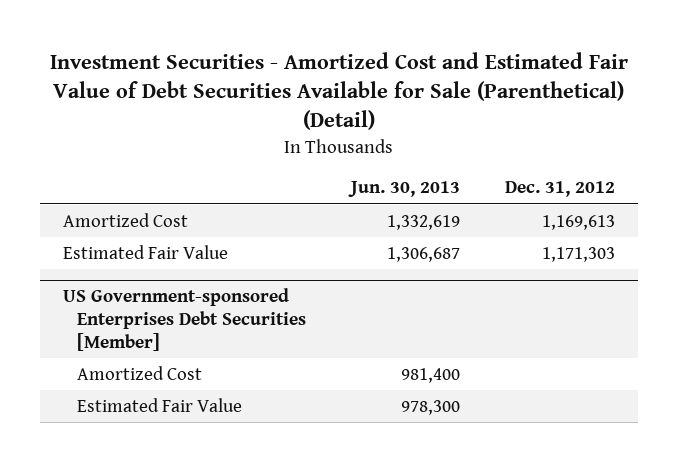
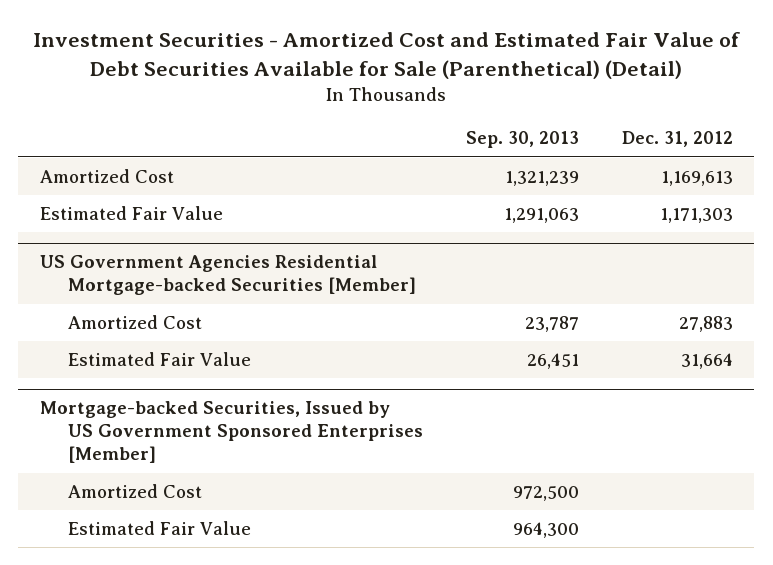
[347,181,460,198] Jun. 30, 2013 -> none
none -> [466,131,580,149] Sep. 30, 2013
none -> [39,255,417,296] US Government Agencies Residential Mortgage-backed Securities [Member]
none -> [68,315,203,330] Amortized Cost
none -> [68,352,252,367] Estimated Fair Value
[62,288,306,351] US Government-sponsored Enterprises Debt Securities [Member] -> [39,401,424,464] Mortgage-backed Securities, Issued by US Government Sponsored Enterprises [Member]

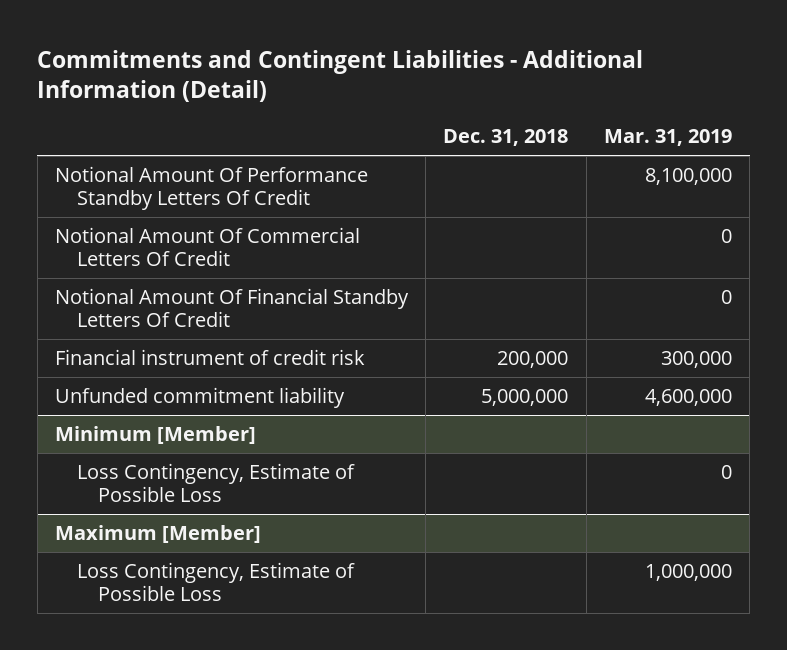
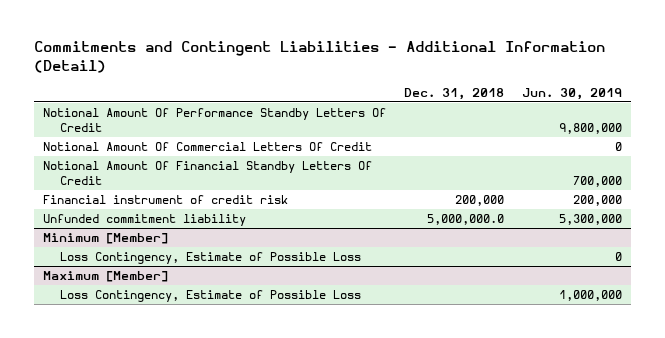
[603,129,732,147] Mar. 31, 2019 -> none
none -> [521,87,622,100] Jun. 30, 2019
[481,388,569,406] 5,000,000 -> [426,213,504,225] 5,000,000.0

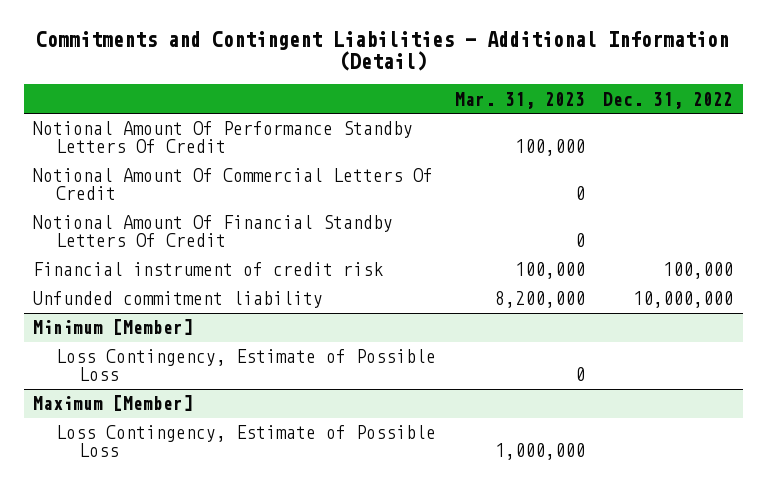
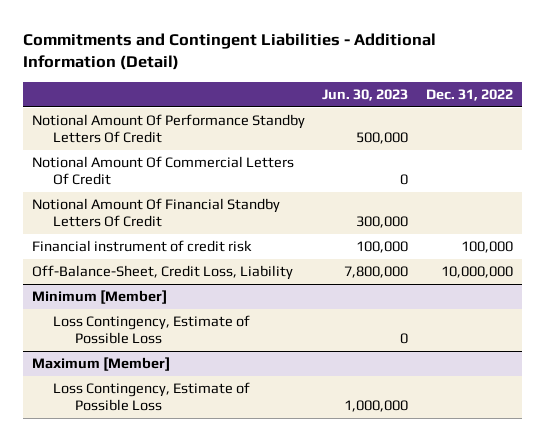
[454,91,585,109] Mar. 31, 2023 -> none
none -> [322,88,409,101] Jun. 30, 2023
[33,291,324,309] Unfunded commitment liability -> none
none -> [31,265,293,281] Off-Balance-Sheet, Credit Loss, Liability

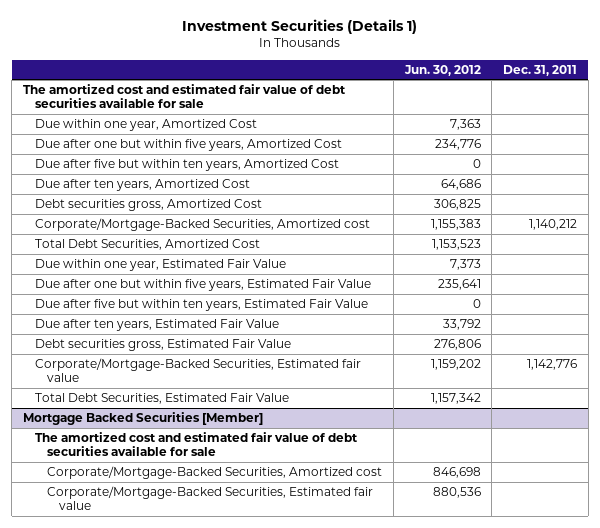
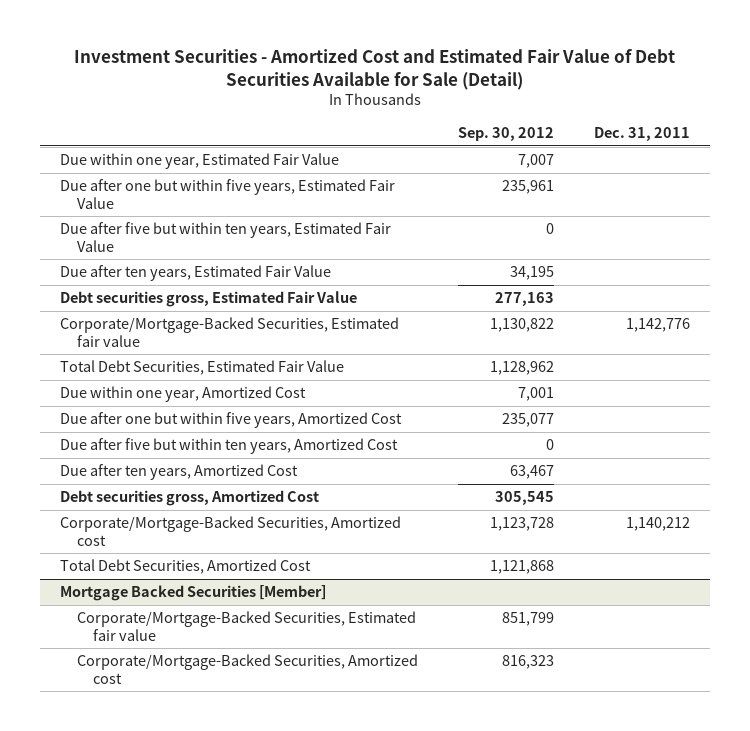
[182,18,418,34] Investment Securities (Details 1) -> [73,48,675,90] Investment Securities - Amortized Cost and Estimated Fair Value of Debt Securities Available for Sale (Detail)
[403,64,481,76] Jun. 30, 2012 -> none
none -> [457,127,554,142] Sep. 30, 2012
[23,84,347,109] The amortized cost and estimated fair value of debt securities available for sale -> none
[35,119,258,132] Due within one year, Amortized Cost -> [59,386,306,403] Due within one year, Amortized Cost
[35,139,343,152] Due after one but within five years, Amortized Cost -> [59,412,402,429] Due after one but within five years, Amortized Cost
[35,159,340,172] Due after five but within ten years, Amortized Cost -> [59,438,398,455] Due after five but within ten years, Amortized Cost
[35,179,251,192] Due after ten years, Amortized Cost -> [59,464,298,481] Due after ten years, Amortized Cost
[35,199,263,212] Debt securities gross, Amortized Cost -> [59,490,319,507] Debt securities gross, Amortized Cost
[35,218,371,232] Corporate/Mortgage-Backed Securities, Amortized cost -> [59,516,401,546] Corporate/Mortgage-Backed Securities, Amortized cost
[35,239,261,251] Total Debt Securities, Amortized Cost -> [59,559,311,575] Total Debt Securities, Amortized Cost
[35,432,359,457] The amortized cost and estimated fair value of debt securities available for sale -> none
[47,466,383,480] Corporate/Mortgage-Backed Securities, Amortized cost -> [76,654,418,684] Corporate/Mortgage-Backed Securities, Amortized cost

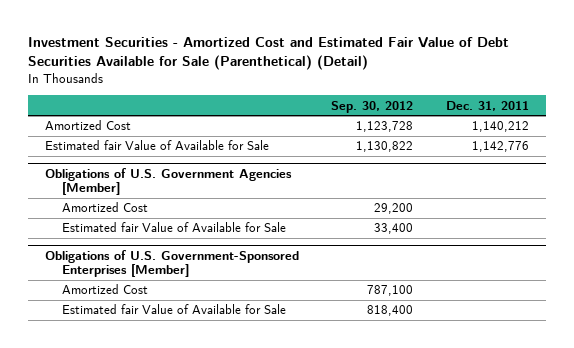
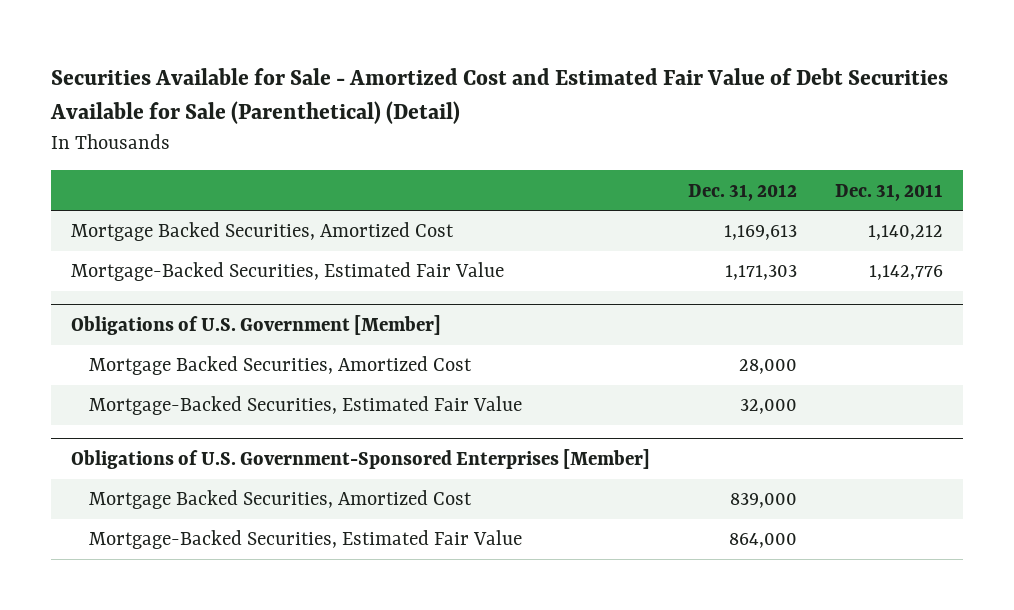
[28,37,510,71] Investment Securities - Amortized Cost and Estimated Fair Value of Debt Securities Available for Sale (Parenthetical) (Detail) -> [50,68,949,125] Securities Available for Sale - Amortized Cost and Estimated Fair Value of Debt Securities Available for Sale (Parenthetical) (Detail)
[331,100,414,113] Sep. 30, 2012 -> none
none -> [687,183,797,201] Dec. 31, 2012
[44,120,131,131] Amortized Cost -> [70,222,454,242] Mortgage Backed Securities, Amortized Cost
[44,140,269,151] Estimated fair Value of Available for Sale -> [70,262,504,282] Mortgage-Backed Securities, Estimated Fair Value
[44,167,292,195] Obligations of U.S. Government Agencies [Member] -> [70,314,441,335] Obligations of U.S. Government [Member]
[61,202,148,213] Amortized Cost -> [89,356,473,376] Mortgage Backed Securities, Amortized Cost
[61,222,286,233] Estimated fair Value of Available for Sale -> [89,396,523,416] Mortgage-Backed Securities, Estimated Fair Value
[61,284,148,295] Amortized Cost -> [89,490,473,510] Mortgage Backed Securities, Amortized Cost
[61,304,286,315] Estimated fair Value of Available for Sale -> [89,530,523,550] Mortgage-Backed Securities, Estimated Fair Value

